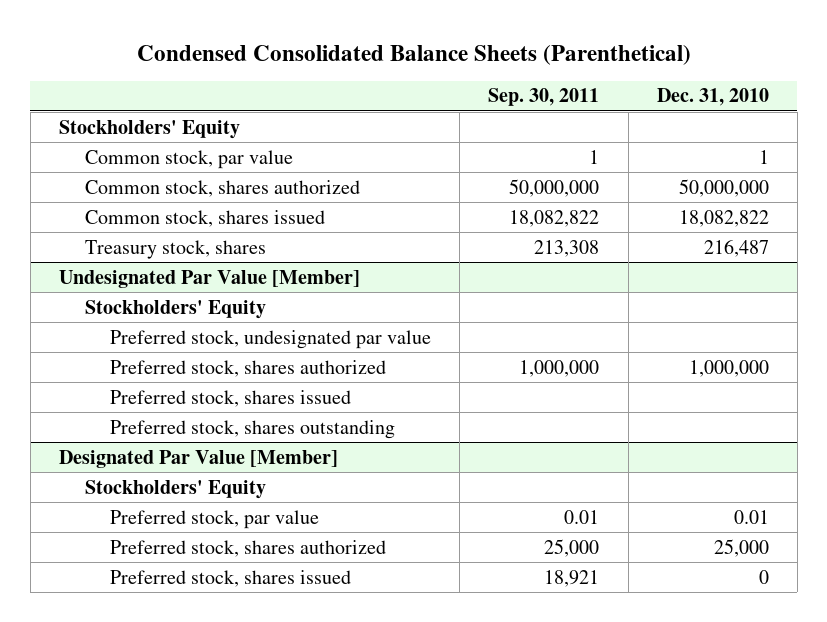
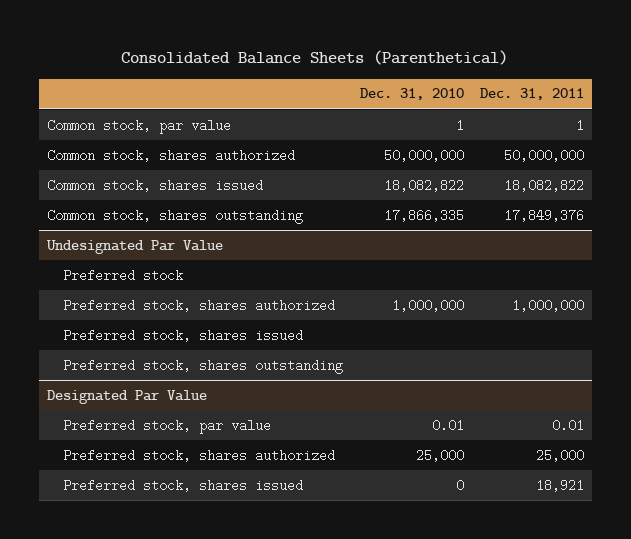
[136,44,691,65] Condensed Consolidated Balance Sheets (Parenthetical) -> [121,50,509,66] Consolidated Balance Sheets (Parenthetical)
[488,88,600,107] Sep. 30, 2011 -> none
none -> [479,88,584,101] Dec. 31, 2011
[58,119,240,139] Stockholders' Equity -> none
[84,239,266,259] Treasury stock, shares -> none
[84,299,266,319] Stockholders' Equity -> none
none -> [46,208,303,224] Common stock, shares outstanding
[58,269,360,288] Undesignated Par Value [Member] -> [45,239,223,254] Undesignated Par Value
[110,329,432,349] Preferred stock, undesignated par value -> [63,268,184,282] Preferred stock
[84,479,266,499] Stockholders' Equity -> none
[58,449,338,468] Designated Par Value [Member] -> [46,389,207,404] Designated Par Value

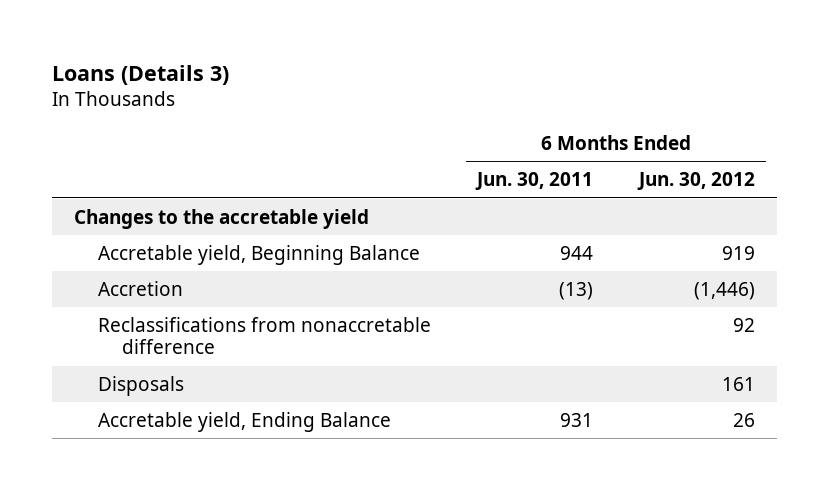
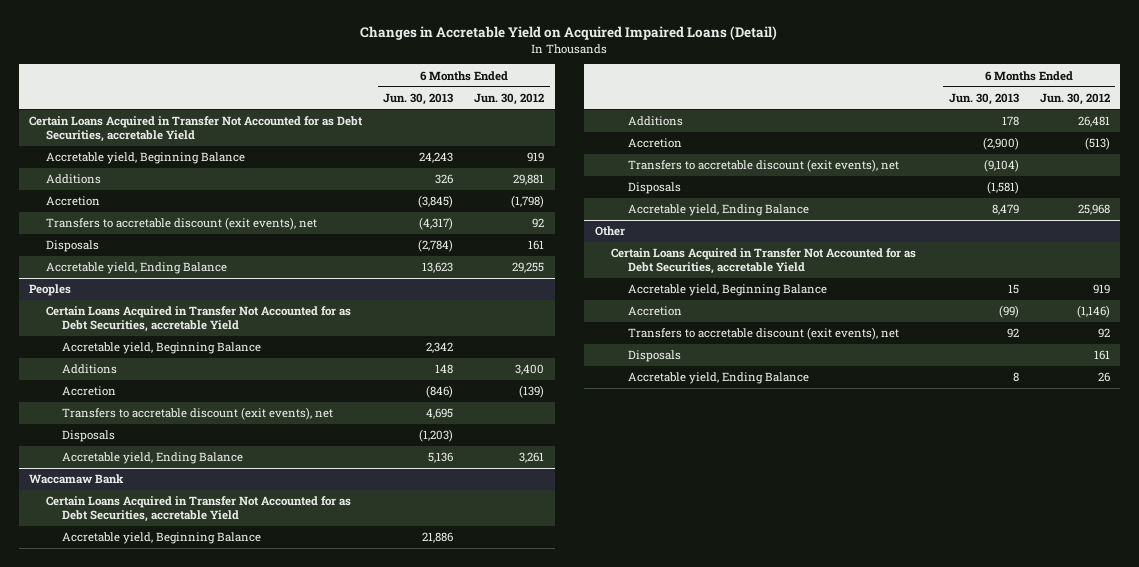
[51,64,229,85] Loans (Details 3) -> [360,25,778,40] Changes in Accretable Yield on Acquired Impaired Loans (Detail)
[475,172,594,191] Jun. 30, 2011 -> none
none -> [383,92,454,105] Jun. 30, 2013
[74,208,370,229] Changes to the accretable yield -> [29,116,364,142] Certain Loans Acquired in Transfer Not Accounted for as Debt Securities, accretable Yield
none -> [45,174,101,185] Additions
[693,281,755,300] (1,446) -> [511,195,545,209] (1,798)
[98,316,432,355] Reclassifications from nonaccretable difference -> [45,217,317,231] Transfers to accretable discount (exit events), net
none -> [45,262,227,275] Accretable yield, Ending Balance
none -> [29,284,72,297] Peoples
none -> [45,306,351,332] Certain Loans Acquired in Transfer Not Accounted for as Debt Securities, accretable Yield
none -> [62,342,262,355] Accretable yield, Beginning Balance
none -> [62,364,118,375] Additions
none -> [62,386,117,397] Accretion
none -> [62,407,334,421] Transfers to accretable discount (exit events), net
none -> [62,430,116,443] Disposals
none -> [62,452,244,465] Accretable yield, Ending Balance
none -> [29,474,125,485] Waccamaw Bank
none -> [45,496,351,522] Certain Loans Acquired in Transfer Not Accounted for as Debt Securities, accretable Yield
none -> [62,532,262,545] Accretable yield, Beginning Balance
none -> [627,116,683,127] Additions
none -> [627,138,682,149] Accretion
none -> [627,159,899,173] Transfers to accretable discount (exit events), net
none -> [627,182,681,195] Disposals
none -> [627,204,809,217] Accretable yield, Ending Balance
none -> [594,226,625,237] Other
none -> [611,248,917,274] Certain Loans Acquired in Transfer Not Accounted for as Debt Securities, accretable Yield
none -> [627,284,827,297] Accretable yield, Beginning Balance
none -> [627,306,682,317] Accretion
none -> [627,327,899,341] Transfers to accretable discount (exit events), net
none -> [627,350,681,363] Disposals

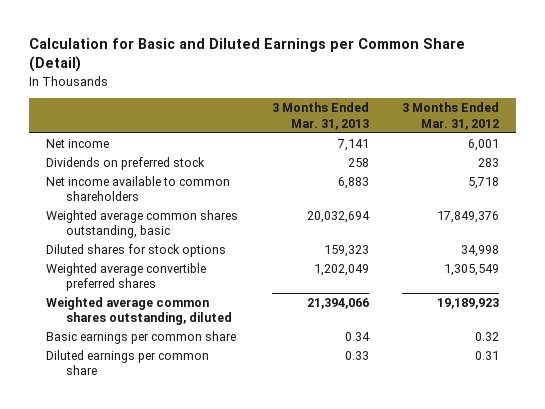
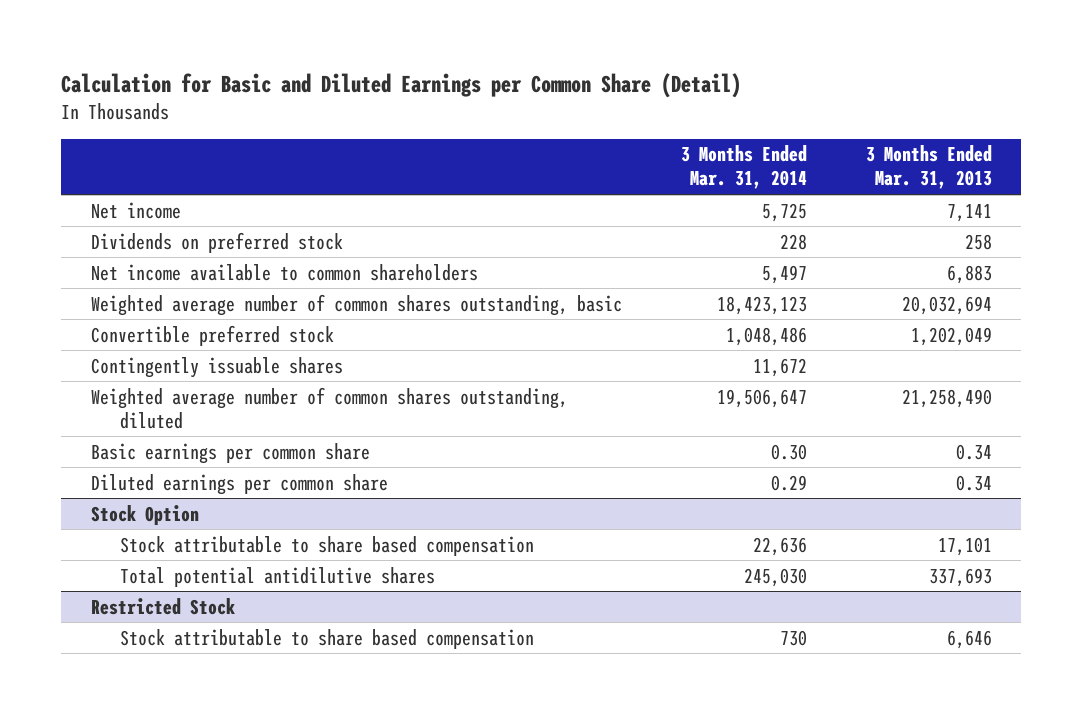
[402,102,500,130] 3 Months Ended Mar. 31, 2012 -> none
none -> [680,145,807,190] 3 Months Ended Mar. 31, 2014
[45,244,226,258] Diluted shares for stock options -> none
[45,210,238,239] Weighted average common shares outstanding, basic -> [90,293,622,316] Weighted average number of common shares outstanding, basic
[45,263,206,292] Weighted average convertible preferred shares -> [90,324,334,346] Convertible preferred stock
none -> [90,356,343,378] Contingently issuable shares
[45,297,232,326] Weighted average common shares outstanding, diluted -> [90,386,568,429] Weighted average number of common shares outstanding, diluted
[306,298,369,310] 21,394,066 -> [901,388,992,408] 21,258,490
[344,351,369,361] 0.33 -> [955,474,992,491] 0.34
none -> [90,504,199,525] Stock Option
none -> [119,535,534,556] Stock attributable to share based compensation
none -> [119,566,435,587] Total potential antidilutive shares
none -> [90,597,235,615] Restricted Stock
none -> [119,628,534,649] Stock attributable to share based compensation

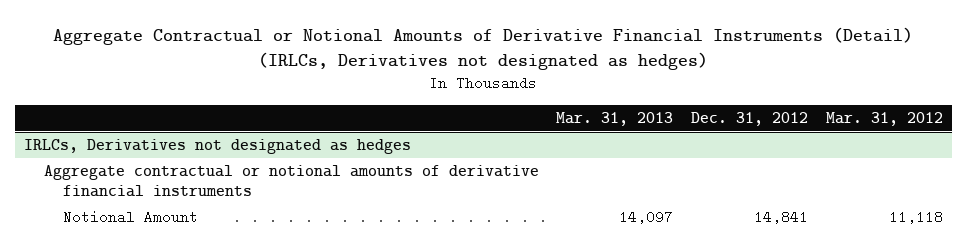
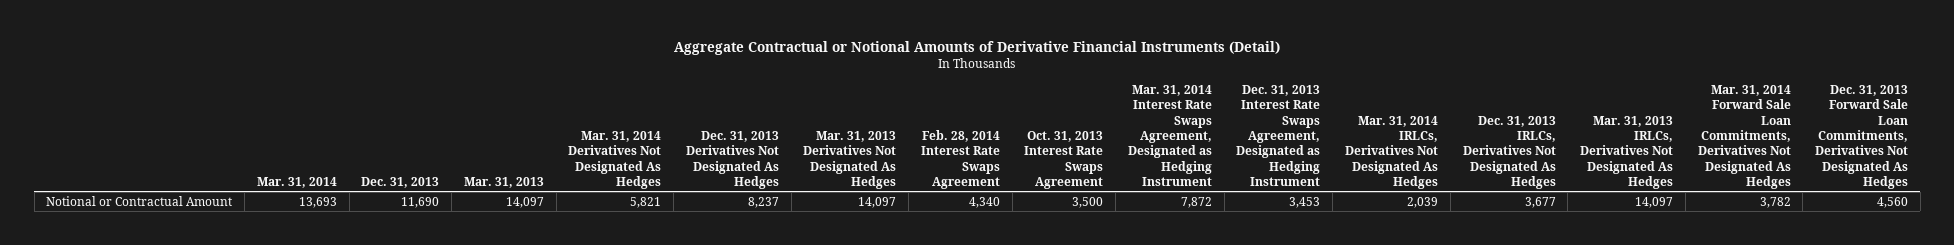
[53,26,914,71] Aggregate Contractual or Notional Amounts of Derivative Financial Instruments (Detail) (IRLCs, Derivatives not designated as hedges) -> [674,41,1281,56] Aggregate Contractual or Notional Amounts of Derivative Financial Instruments (Detail)
[691,111,809,126] Dec. 31, 2012 -> none
[825,111,943,126] Mar. 31, 2012 -> none
none -> [256,176,337,188] Mar. 31, 2014
none -> [361,176,440,188] Dec. 31, 2013
none -> [568,130,662,189] Mar. 31, 2014 Derivatives Not Designated As Hedges
none -> [685,130,779,189] Dec. 31, 2013 Derivatives Not Designated As Hedges
none -> [803,130,897,189] Mar. 31, 2013 Derivatives Not Designated As Hedges
none -> [920,129,1000,189] Feb. 28, 2014 Interest Rate Swaps Agreement
none -> [1024,130,1104,189] Oct. 31, 2013 Interest Rate Swaps Agreement
none -> [1127,84,1212,186] Mar. 31, 2014 Interest Rate Swaps Agreement, Designated as Hedging Instrument
none -> [1236,84,1321,186] Dec. 31, 2013 Interest Rate Swaps Agreement, Designated as Hedging Instrument
none -> [1344,115,1438,189] Mar. 31, 2014 IRLCs, Derivatives Not Designated As Hedges
none -> [1462,115,1556,189] Dec. 31, 2013 IRLCs, Derivatives Not Designated As Hedges
none -> [1580,115,1674,189] Mar. 31, 2013 IRLCs, Derivatives Not Designated As Hedges
none -> [1697,84,1791,189] Mar. 31, 2014 Forward Sale Loan Commitments, Derivatives Not Designated As Hedges
none -> [1815,84,1909,189] Dec. 31, 2013 Forward Sale Loan Commitments, Derivatives Not Designated As Hedges
[23,138,411,154] IRLCs, Derivatives not designated as hedges -> none
[43,164,539,198] Aggregate contractual or notional amounts of derivative financial instruments -> none
[63,209,199,224] Notional Amount -> [46,195,233,206] Notional or Contractual Amount

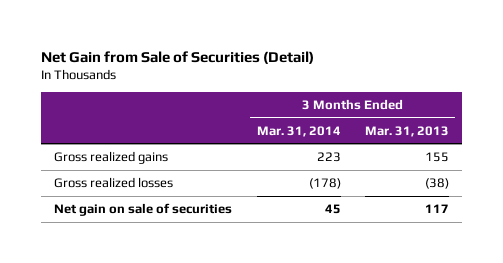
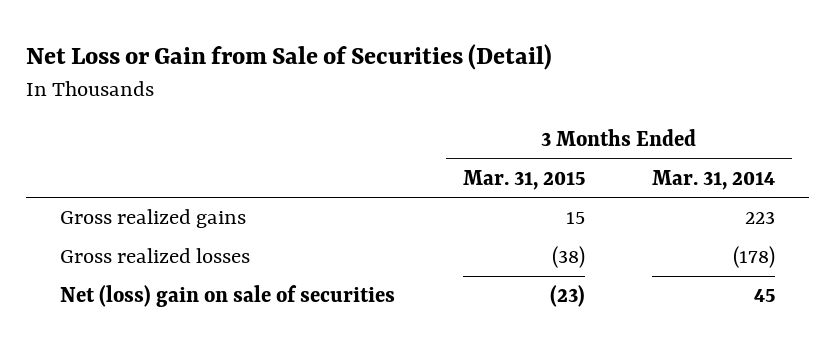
[41,50,315,64] Net Gain from Sale of Securities (Detail) -> [26,43,553,70] Net Loss or Gain from Sale of Securities (Detail)
[365,125,450,137] Mar. 31, 2013 -> none
none -> [462,169,585,190] Mar. 31, 2015
[53,203,232,217] Net gain on sale of securities -> [60,285,396,308] Net (loss) gain on sale of securities

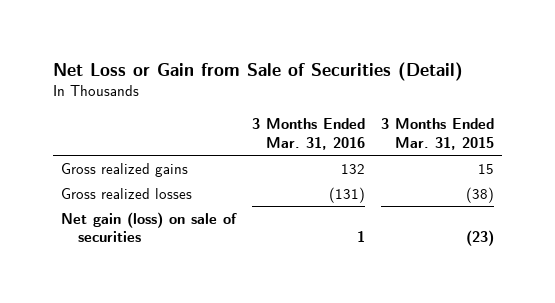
[652,169,776,190] Mar. 31, 2014 -> none
none -> [251,118,365,150] 3 Months Ended Mar. 31, 2016
[60,285,396,308] Net (loss) gain on sale of securities -> [60,212,237,243] Net gain (loss) on sale of securities

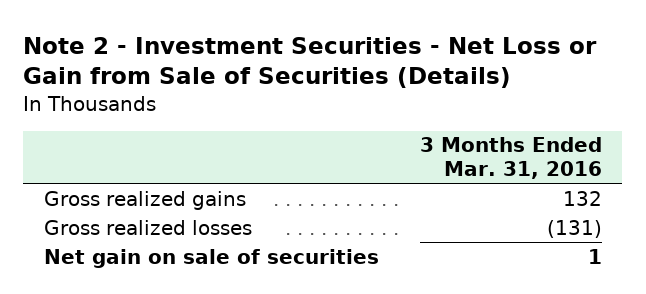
[52,61,463,81] Net Loss or Gain from Sale of Securities (Detail) -> [23,36,598,89] Note 2 - Investment Securities - Net Loss or Gain from Sale of Securities (Details)
[381,118,495,150] 3 Months Ended Mar. 31, 2015 -> none
[60,212,237,243] Net gain (loss) on sale of securities -> [43,248,379,268] Net gain on sale of securities

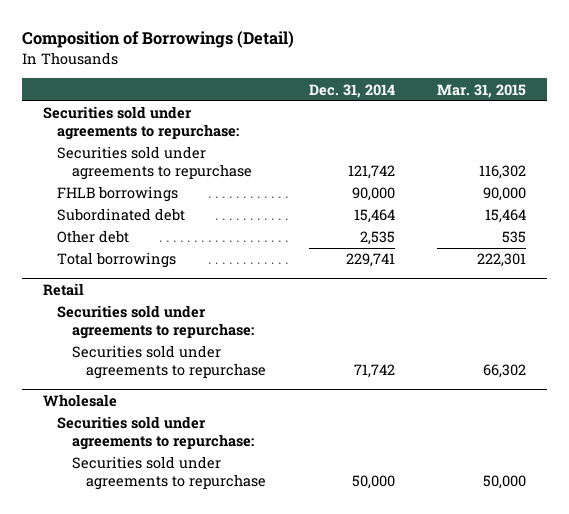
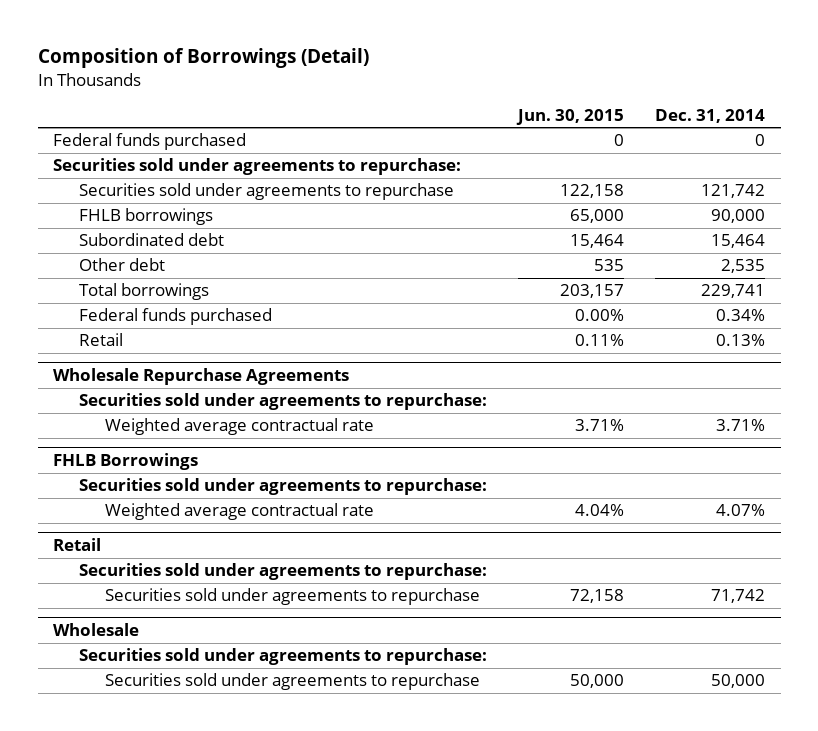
[437,83,527,98] Mar. 31, 2015 -> none
none -> [516,108,625,125] Jun. 30, 2015
none -> [53,133,247,151] Federal funds purchased
none -> [79,308,273,326] Federal funds purchased
none -> [79,333,124,347] Retail
none -> [53,368,350,386] Wholesale Repurchase Agreements
none -> [79,393,488,411] Securities sold under agreements to repurchase:
none -> [105,418,375,436] Weighted average contractual rate
none -> [53,453,199,471] FHLB Borrowings
none -> [79,478,488,496] Securities sold under agreements to repurchase:
none -> [105,503,375,521] Weighted average contractual rate

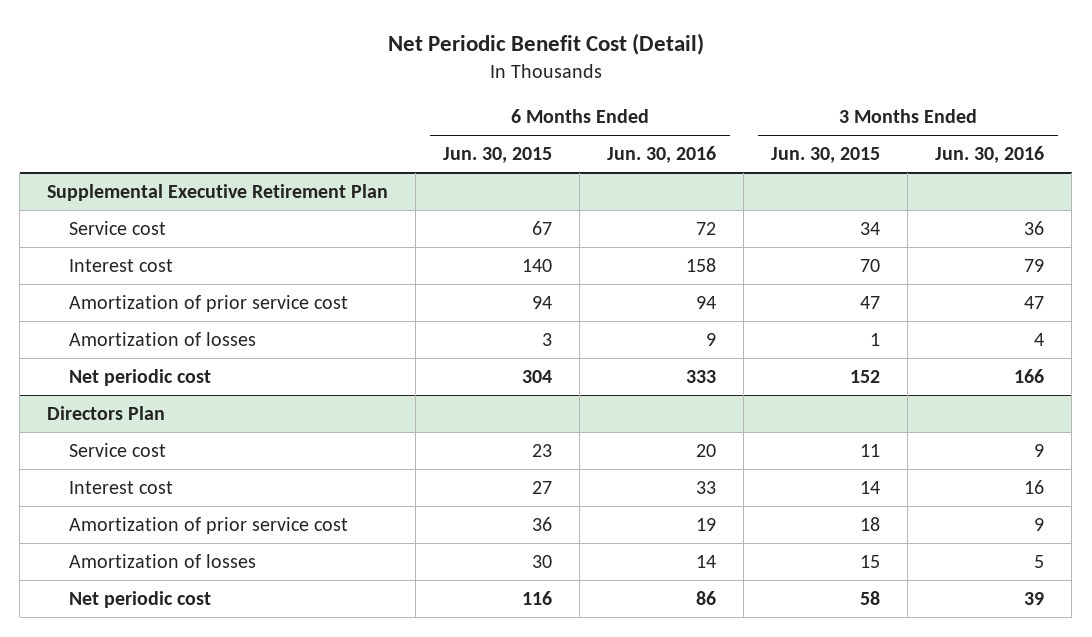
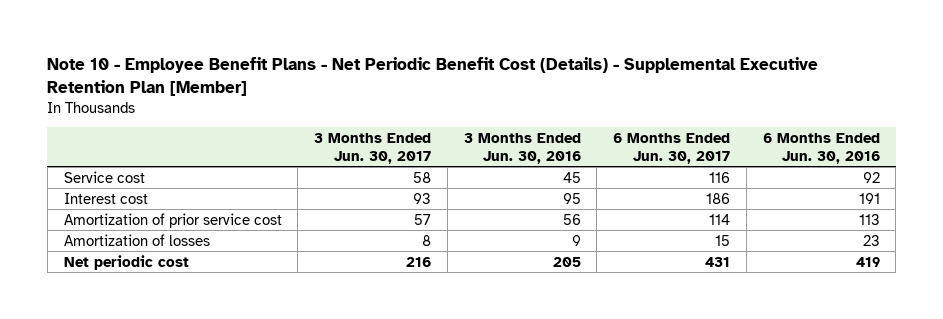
[387,33,704,56] Net Periodic Benefit Cost (Detail) -> [47,57,819,96] Note 10 - Employee Benefit Plans - Net Periodic Benefit Cost (Details) - Supplemental Executive Retention Plan [Member]
[443,147,553,164] Jun. 30, 2015 -> none
[771,147,881,164] Jun. 30, 2015 -> none
none -> [314,133,432,164] 3 Months Ended Jun. 30, 2017
none -> [613,133,731,164] 6 Months Ended Jun. 30, 2017
[47,183,389,201] Supplemental Executive Retirement Plan -> none
[47,405,166,420] Directors Plan -> none
[69,442,167,457] Service cost -> none
[69,480,174,494] Interest cost -> none
[69,516,349,534] Amortization of prior service cost -> none
[69,553,257,568] Amortization of losses -> none
[69,590,212,608] Net periodic cost -> none
[696,221,717,235] 72 -> [862,171,880,183] 92
[1024,220,1045,235] 36 -> [562,171,581,183] 45
[686,257,717,272] 158 -> [858,192,880,204] 191
[1024,258,1045,272] 79 -> [562,192,581,204] 95
[696,295,717,309] 94 -> [858,213,880,225] 113
[1024,295,1045,309] 47 -> [562,213,581,225] 56
[706,332,717,346] 9 -> [862,234,880,246] 23
[1034,332,1045,346] 4 -> [571,234,581,246] 9
[686,369,717,383] 333 -> [855,256,880,267] 419
[1014,368,1045,383] 166 -> [552,256,581,267] 205

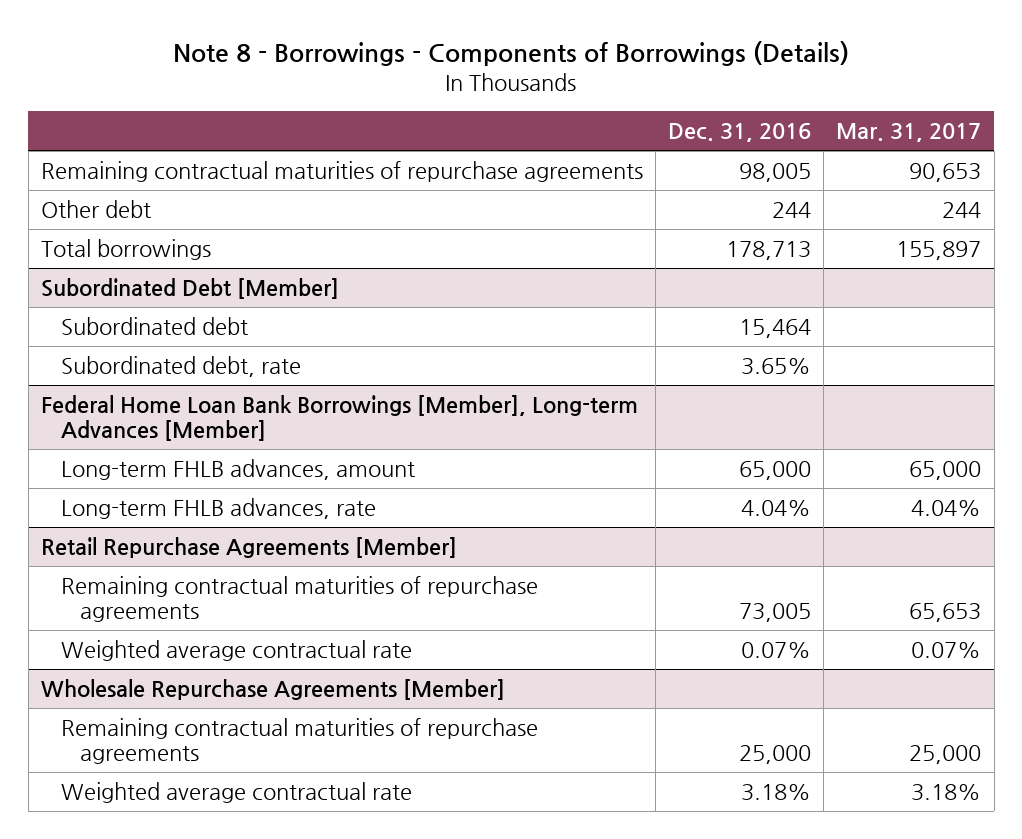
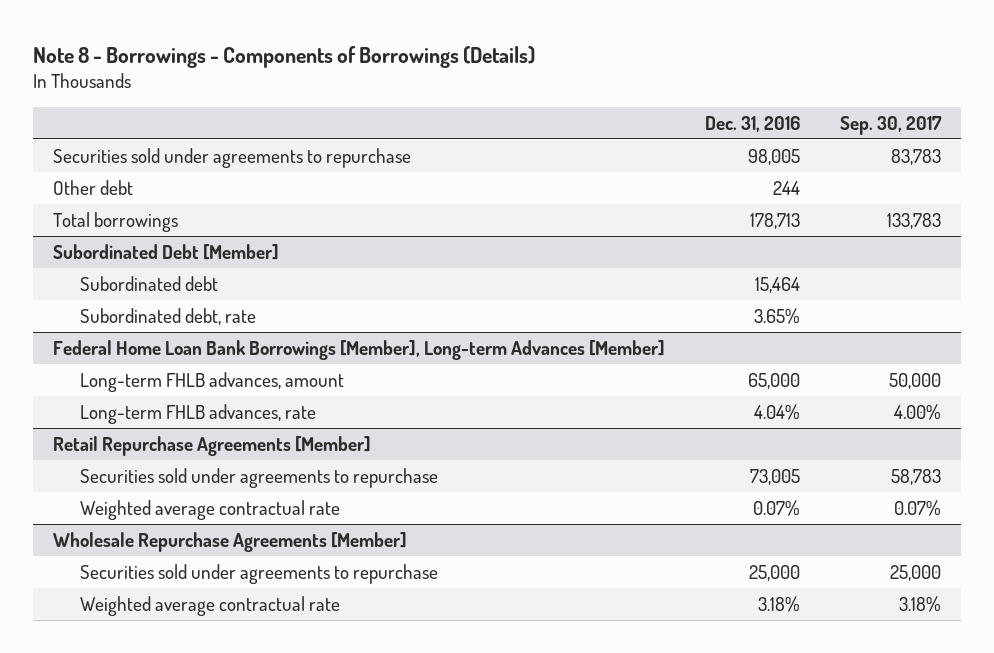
[836,123,982,143] Mar. 31, 2017 -> none
none -> [839,115,942,135] Sep. 30, 2017
[40,160,643,182] Remaining contractual maturities of repurchase agreements -> [53,147,412,168] Securities sold under agreements to repurchase
[60,575,538,622] Remaining contractual maturities of repurchase agreements -> [80,467,439,488] Securities sold under agreements to repurchase
[60,717,538,764] Remaining contractual maturities of repurchase agreements -> [80,563,439,584] Securities sold under agreements to repurchase

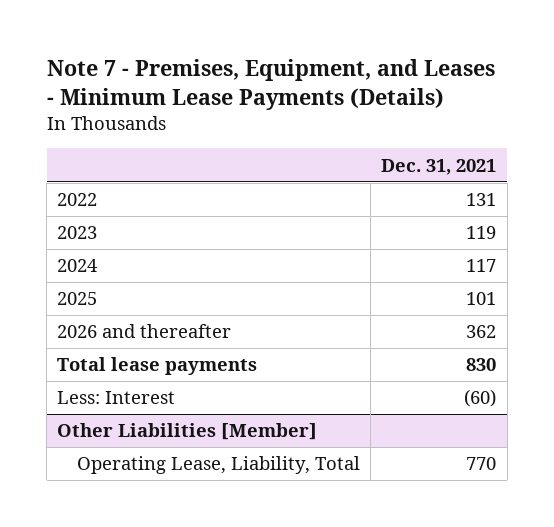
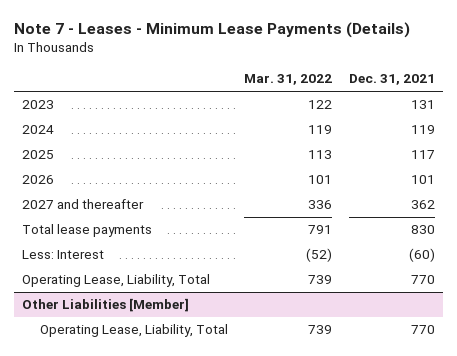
[46,58,495,110] Note 7 - Premises, Equipment, and Leases - Minimum Lease Payments (Details) -> [13,22,410,39] Note 7 - Leases - Minimum Lease Payments (Details)
none -> [244,74,333,86] Mar. 31, 2022
[57,193,98,207] 2022 -> [21,100,54,110] 2023
[57,226,98,240] 2023 -> [21,125,54,135] 2024
[57,259,99,273] 2024 -> [21,150,54,160] 2025
[57,292,98,306] 2025 -> [21,175,54,185] 2026
[57,324,232,339] 2026 and thereafter -> [21,199,144,210] 2027 and thereafter
none -> [21,274,210,288] Operating Lease, Liability, Total

